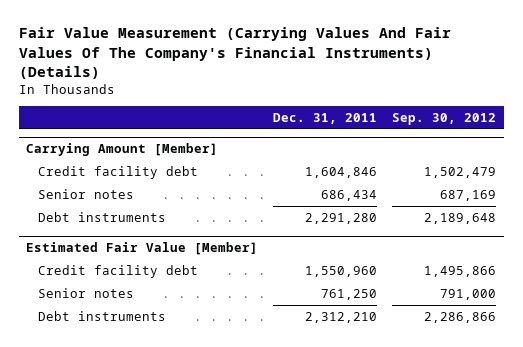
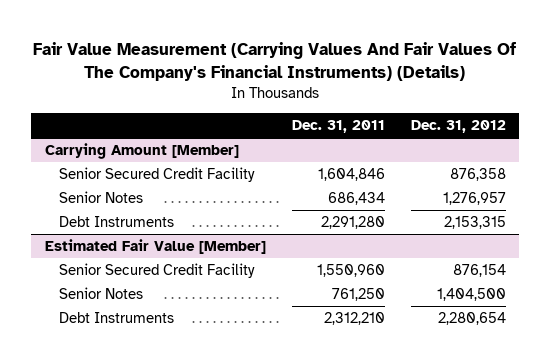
[392,112,497,125] Sep. 30, 2012 -> none
none -> [411,120,507,134] Dec. 31, 2012
[37,165,198,179] Credit facility debt -> [59,167,256,183] Senior Secured Credit Facility
[37,188,134,199] Senior notes -> [59,191,144,204] Senior Notes
[37,211,166,222] Debt instruments -> [59,216,175,228] Debt Instruments
[37,264,198,278] Credit facility debt -> [59,263,256,279] Senior Secured Credit Facility
[37,287,134,298] Senior notes -> [59,287,144,300] Senior Notes
[37,310,166,321] Debt instruments -> [59,312,175,324] Debt Instruments

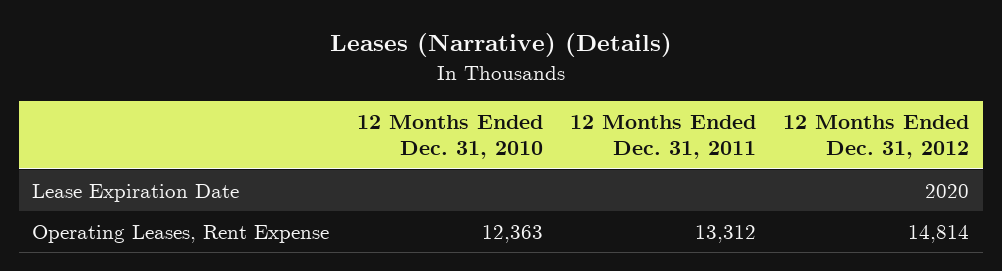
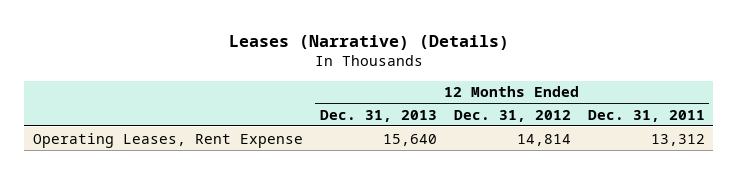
[356,114,543,160] 12 Months Ended Dec. 31, 2010 -> none
none -> [319,109,437,122] Dec. 31, 2013
[32,183,240,202] Lease Expiration Date -> none

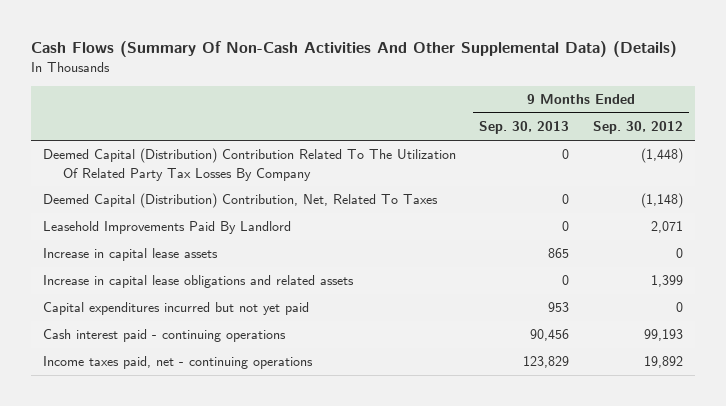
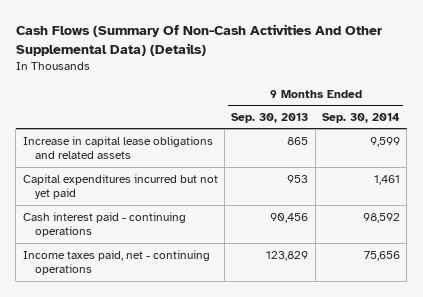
[592,121,683,135] Sep. 30, 2012 -> none
none -> [322,113,401,124] Sep. 30, 2014
[42,148,456,181] Deemed Capital (Distribution) Contribution Related To The Utilization Of Related Party Tax Losses By Company -> none
[42,193,438,209] Deemed Capital (Distribution) Contribution, Net, Related To Taxes -> none
[42,221,291,235] Leasehold Improvements Paid By Landlord -> none
[42,248,218,262] Increase in capital lease assets -> none
[562,275,570,286] 0 -> [287,136,309,145] 865

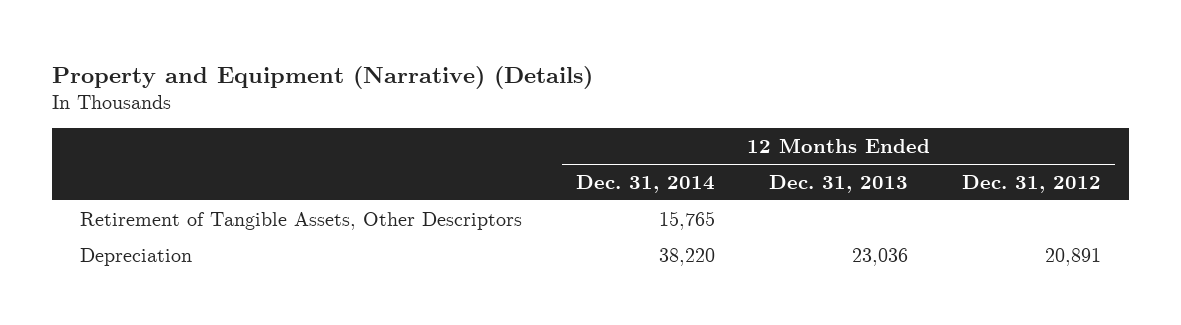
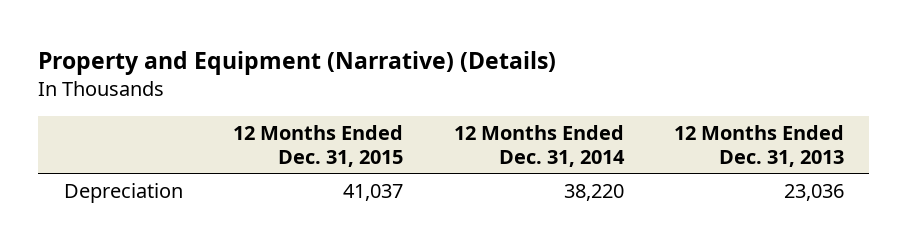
[962,174,1102,193] Dec. 31, 2012 -> none
none -> [233,124,404,167] 12 Months Ended Dec. 31, 2015
[79,211,522,230] Retirement of Tangible Assets, Other Descriptors -> none

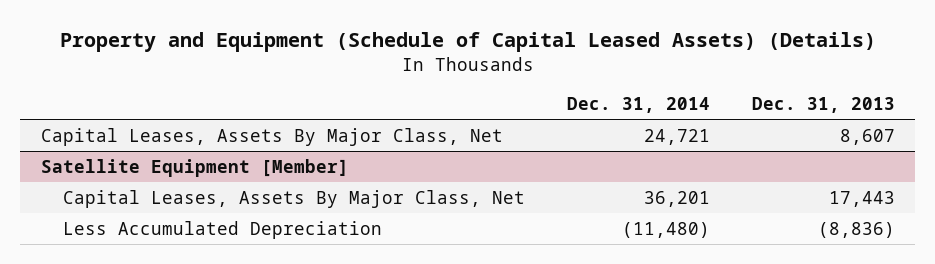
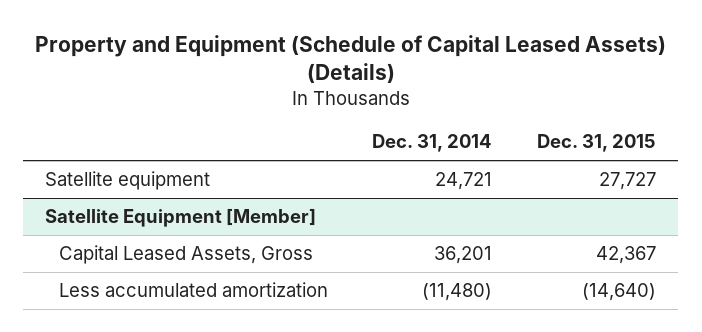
[751,97,895,114] Dec. 31, 2013 -> none
none -> [537,134,657,153] Dec. 31, 2015
[40,127,503,146] Capital Leases, Assets By Major Class, Net -> [45,171,211,191] Satellite equipment
[62,189,525,208] Capital Leases, Assets By Major Class, Net -> [58,245,313,265] Capital Leased Assets, Gross
[62,220,382,239] Less Accumulated Depreciation -> [58,282,328,298] Less accumulated amortization

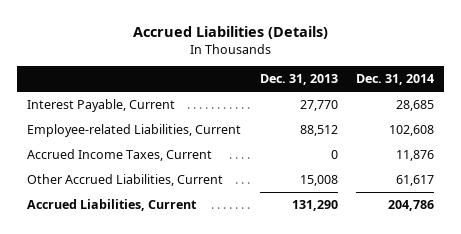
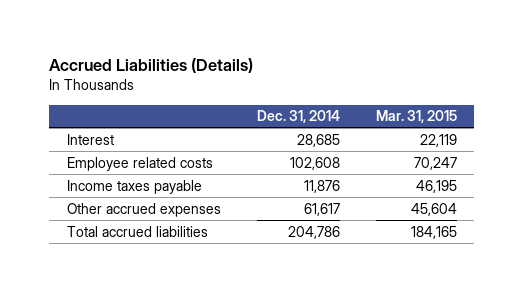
[259,74,338,86] Dec. 31, 2013 -> none
none -> [375,110,457,124] Mar. 31, 2015
[26,99,175,113] Interest Payable, Current -> [67,133,115,145] Interest
[26,124,241,138] Employee-related Liabilities, Current -> [67,156,214,171] Employee related costs
[26,149,212,162] Accrued Income Taxes, Current -> [67,179,203,194] Income taxes payable
[26,174,223,187] Other Accrued Liabilities, Current -> [67,202,222,217] Other accrued expenses
[26,199,197,212] Accrued Liabilities, Current -> [67,225,209,237] Total accrued liabilities

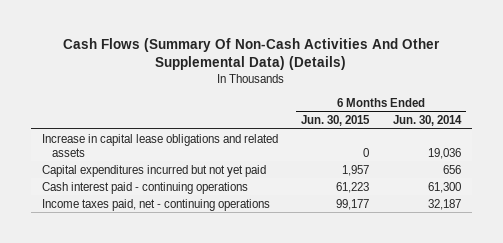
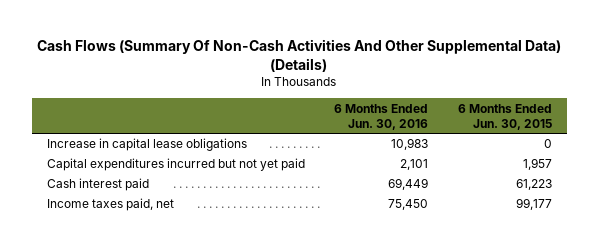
[392,114,462,126] Jun. 30, 2014 -> none
none -> [334,103,429,130] 6 Months Ended Jun. 30, 2016
[42,133,279,157] Increase in capital lease obligations and related assets -> [46,138,247,152] Increase in capital lease obligations
[42,181,249,194] Cash interest paid - continuing operations -> [46,178,149,192] Cash interest paid
[42,198,271,211] Income taxes paid, net - continuing operations -> [46,198,174,212] Income taxes paid, net

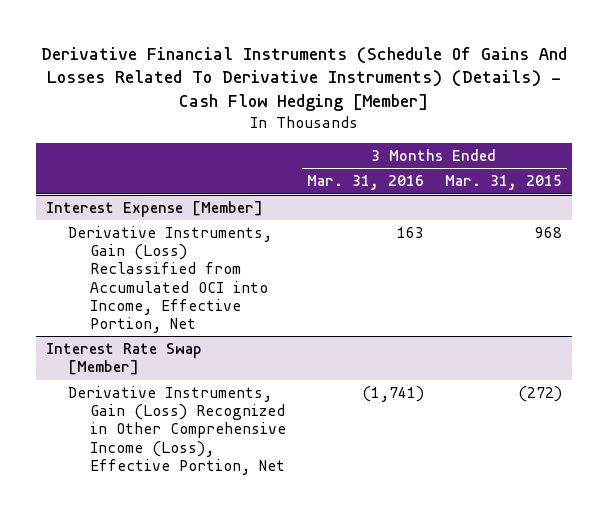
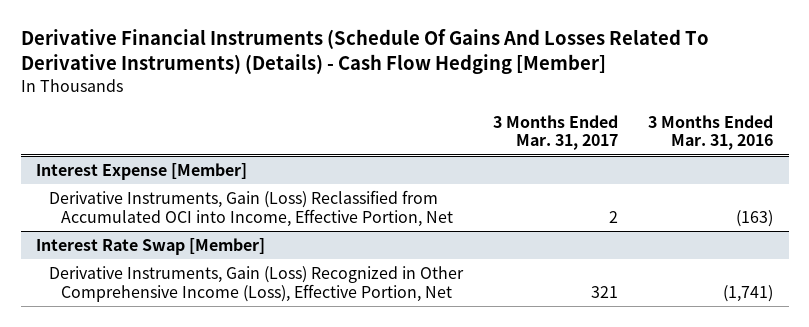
[444,175,562,191] Mar. 31, 2015 -> none
none -> [492,114,618,151] 3 Months Ended Mar. 31, 2017
[396,226,424,238] 163 -> [736,209,774,227] (163)

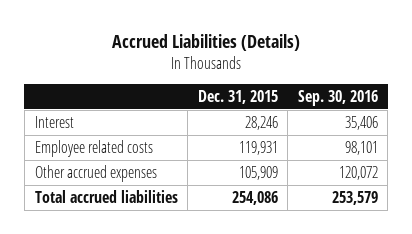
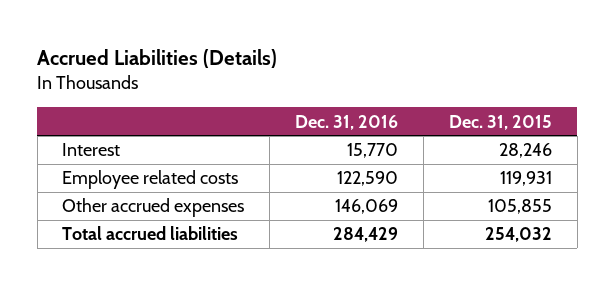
[297,89,378,106] Sep. 30, 2016 -> none
none -> [295,114,399,130] Dec. 31, 2016
[238,165,278,180] 105,909 -> [487,199,552,215] 105,855
[231,190,278,205] 254,086 -> [484,227,552,243] 254,032

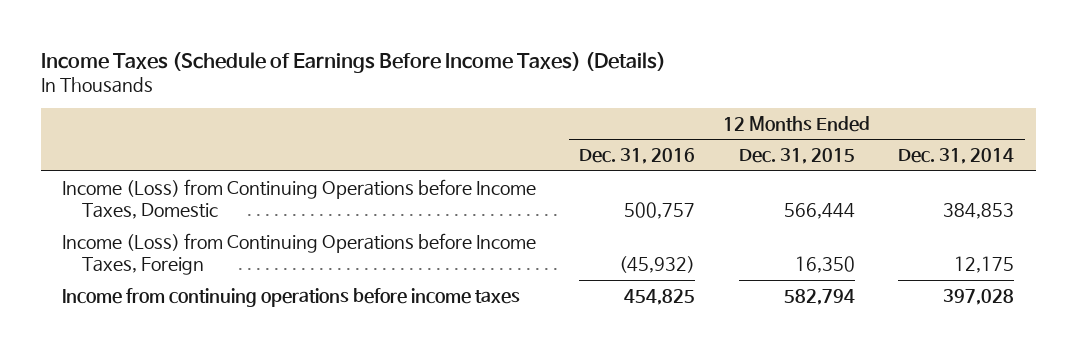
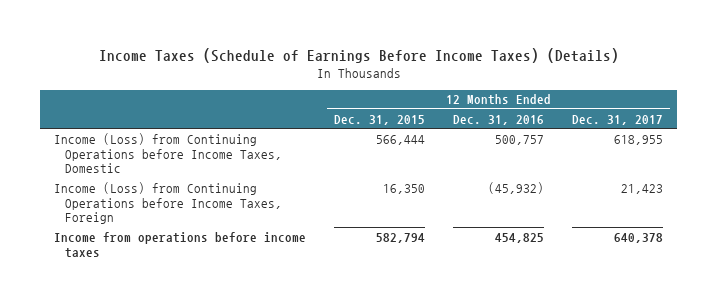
[898,148,1015,165] Dec. 31, 2014 -> none
none -> [572,114,664,125] Dec. 31, 2017
[62,287,521,307] Income from continuing operations before income taxes -> [53,231,306,258] Income from operations before income taxes

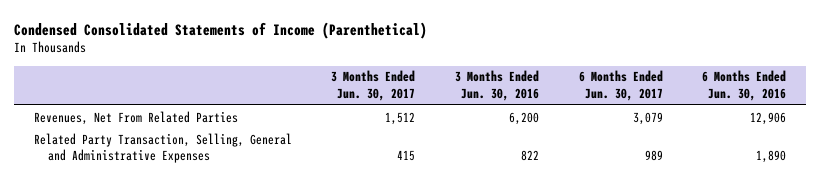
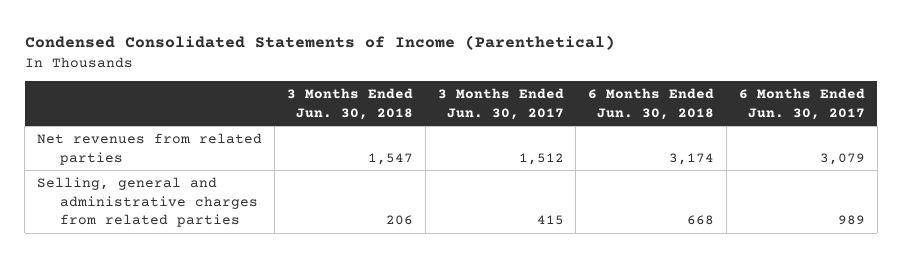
[455,70,540,102] 3 Months Ended Jun. 30, 2016 -> none
[702,70,787,102] 6 Months Ended Jun. 30, 2016 -> none
none -> [286,88,413,120] 3 Months Ended Jun. 30, 2018
none -> [588,88,715,120] 6 Months Ended Jun. 30, 2018
[33,110,238,125] Revenues, Net From Related Parties -> [37,132,263,165] Net revenues from related parties
[33,132,292,164] Related Party Transaction, Selling, General and Administrative Expenses -> [37,176,259,228] Selling, general and administrative charges from related parties

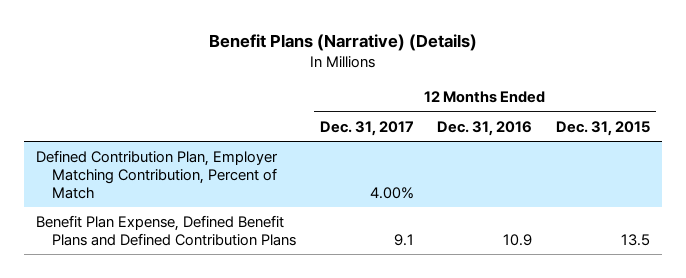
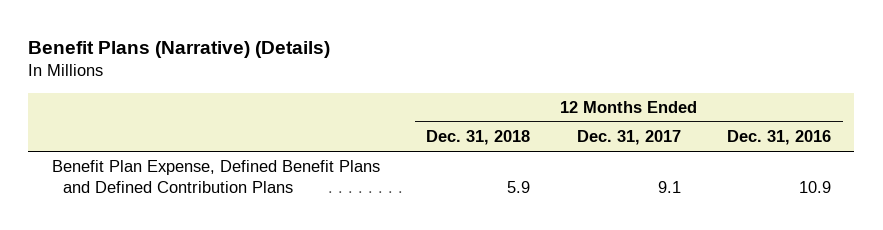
[556,120,651,136] Dec. 31, 2015 -> none
none -> [426,130,531,146] Dec. 31, 2018
[35,150,278,199] Defined Contribution Plan, Employer Matching Contribution, Percent of Match -> none

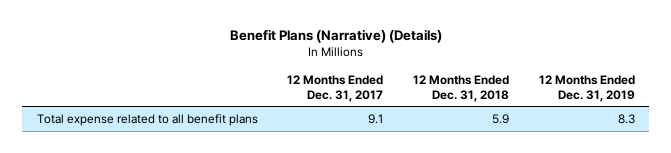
[726,130,831,146] Dec. 31, 2016 -> none
none -> [538,74,635,102] 12 Months Ended Dec. 31, 2019
[51,160,380,193] Benefit Plan Expense, Defined Benefit Plans and Defined Contribution Plans -> [36,114,258,127] Total expense related to all benefit plans

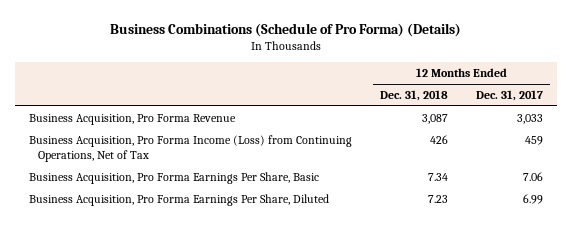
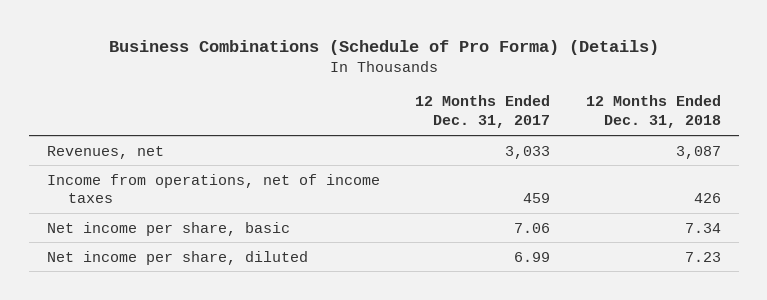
[28,114,236,126] Business Acquisition, Pro Forma Revenue -> [46,145,164,159] Revenues, net
[28,135,352,162] Business Acquisition, Pro Forma Income (Loss) from Continuing Operations, Net of Tax -> [46,173,380,204] Income from operations, net of income taxes
[28,172,319,185] Business Acquisition, Pro Forma Earnings Per Share, Basic -> [46,221,290,236] Net income per share, basic
[28,194,329,207] Business Acquisition, Pro Forma Earnings Per Share, Diluted -> [46,250,308,265] Net income per share, diluted

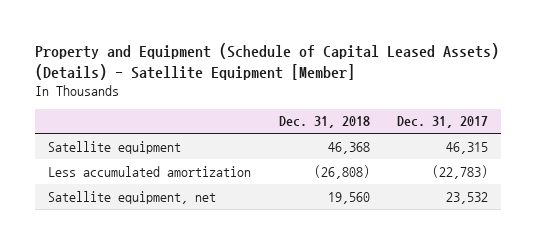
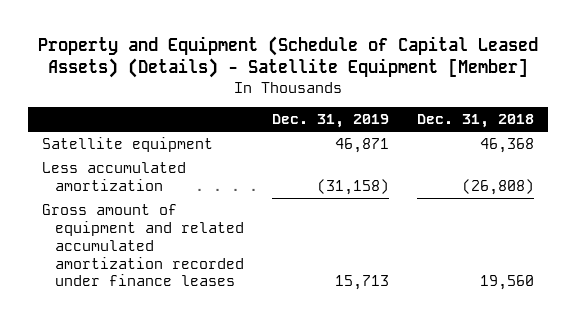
[396,116,488,129] Dec. 31, 2017 -> none
none -> [271,114,389,129] Dec. 31, 2019
[48,190,217,204] Satellite equipment, net -> [42,203,244,287] Gross amount of equipment and related accumulated amortization recorded under finance leases

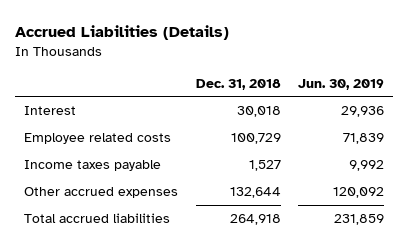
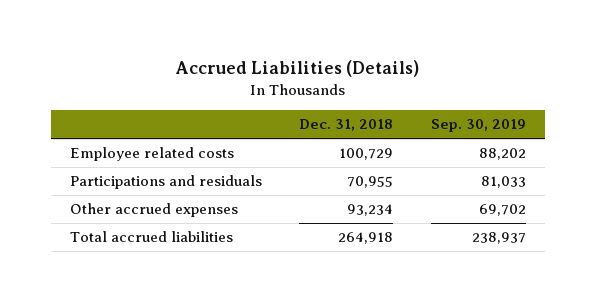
[298,78,385,90] Jun. 30, 2019 -> none
none -> [431,119,527,133] Sep. 30, 2019
[24,106,77,116] Interest -> none
[24,160,162,172] Income taxes payable -> none
none -> [69,175,262,190] Participations and residuals
[229,187,281,199] 132,644 -> [347,204,394,217] 93,234

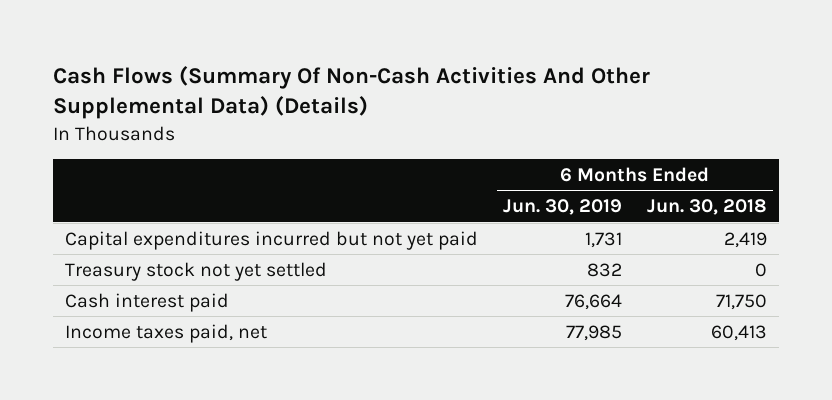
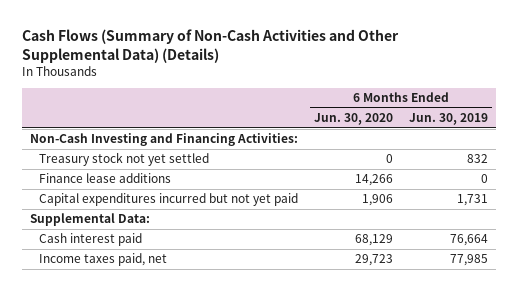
[52,66,650,120] Cash Flows (Summary Of Non-Cash Activities And Other Supplemental Data) (Details) -> [21,28,399,63] Cash Flows (Summary of Non-Cash Activities and Other Supplemental Data) (Details)
[646,199,767,216] Jun. 30, 2018 -> none
none -> [314,113,394,126] Jun. 30, 2020
none -> [29,133,298,147] Non-Cash Investing and Financing Activities:
none -> [39,173,172,184] Finance lease additions
[65,230,479,250] Capital expenditures incurred but not yet paid -> [39,193,299,207] Capital expenditures incurred but not yet paid
none -> [29,213,150,227] Supplemental Data:

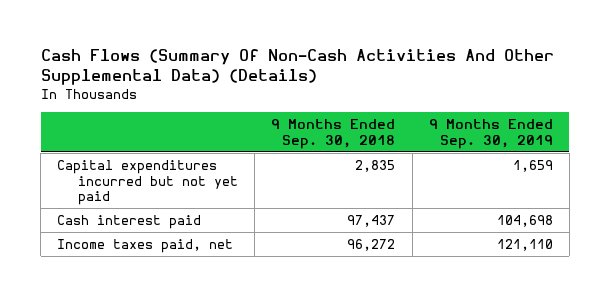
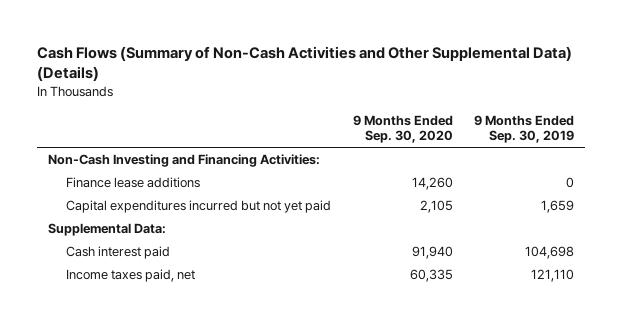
[40,48,554,86] Cash Flows (Summary Of Non-Cash Activities And Other Supplemental Data) (Details) -> [37,45,573,82] Cash Flows (Summary of Non-Cash Activities and Other Supplemental Data) (Details)
[271,119,396,149] 9 Months Ended Sep. 30, 2018 -> none
none -> [352,115,453,144] 9 Months Ended Sep. 30, 2020
none -> [47,154,320,168] Non-Cash Investing and Financing Activities:
none -> [65,177,200,189] Finance lease additions
none -> [47,223,166,237] Supplemental Data:

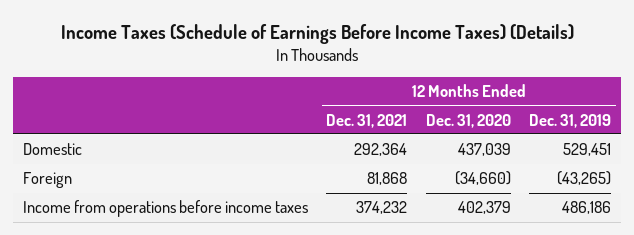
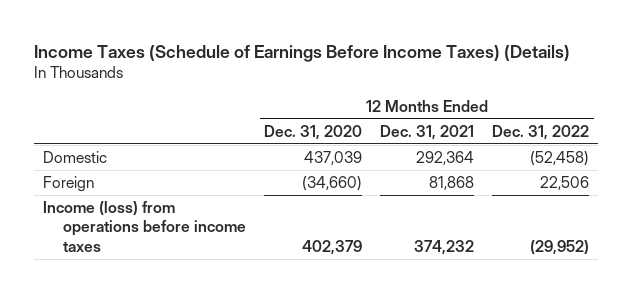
[529,113,612,128] Dec. 31, 2019 -> none
none -> [492,124,590,140] Dec. 31, 2022
[22,200,308,218] Income from operations before income taxes -> [42,201,247,252] Income (loss) from operations before income taxes

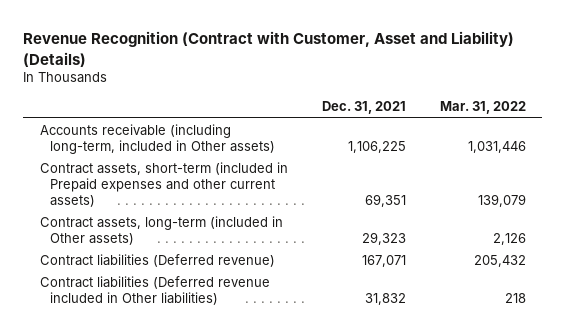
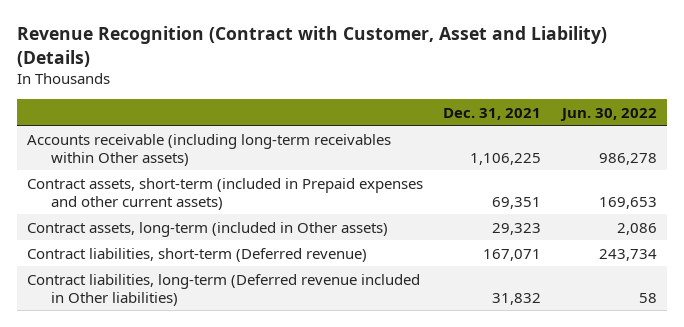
[439,101,526,115] Mar. 31, 2022 -> none
none -> [559,107,657,121] Jun. 30, 2022
[40,123,276,154] Accounts receivable (including long-term, included in Other assets) -> [27,133,392,166] Accounts receivable (including long-term receivables within Other assets)
[40,253,276,267] Contract liabilities (Deferred revenue) -> [27,247,368,262] Contract liabilities, short-term (Deferred revenue)
[40,275,271,305] Contract liabilities (Deferred revenue included in Other liabilities) -> [27,273,421,306] Contract liabilities, long-term (Deferred revenue included in Other liabilities)

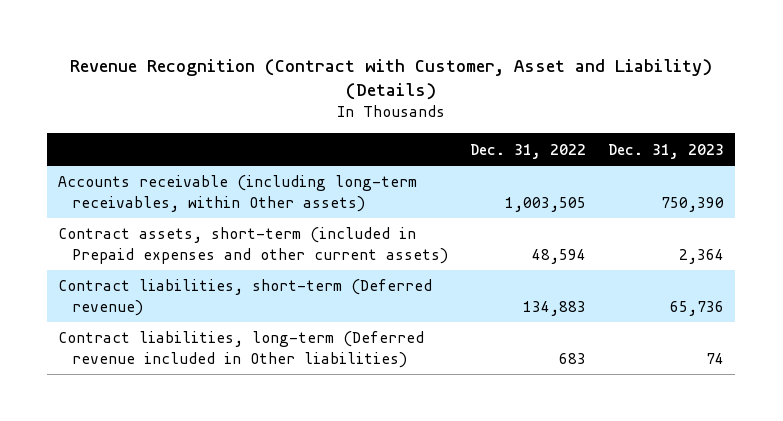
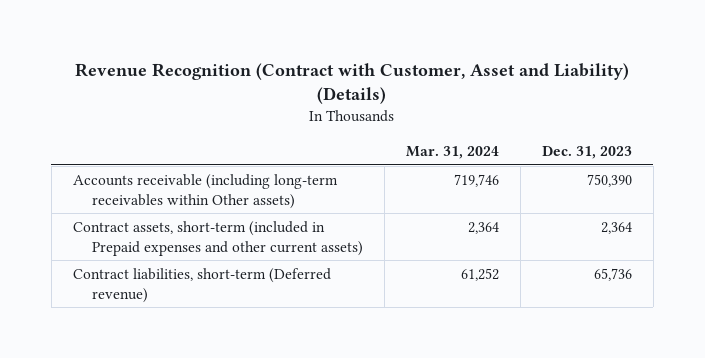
[469,143,586,159] Dec. 31, 2022 -> none
none -> [406,145,500,159] Mar. 31, 2024
[58,175,418,212] Accounts receivable (including long-term receivables, within Other assets) -> [72,173,338,209] Accounts receivable (including long-term receivables within Other assets)
[58,331,425,368] Contract liabilities, long-term (Deferred revenue included in Other liabilities) -> none

